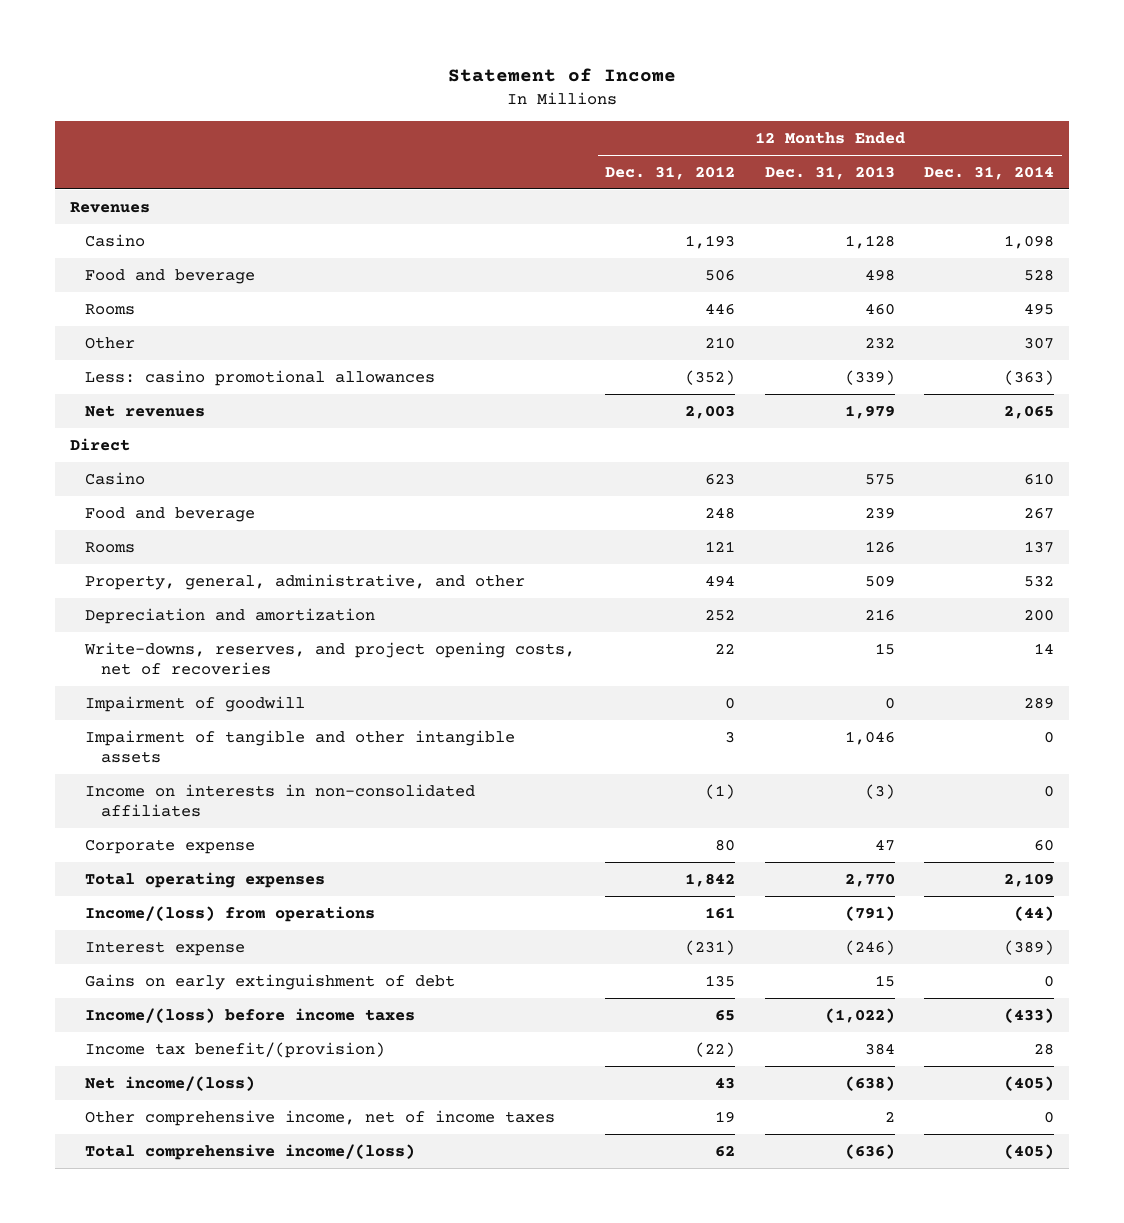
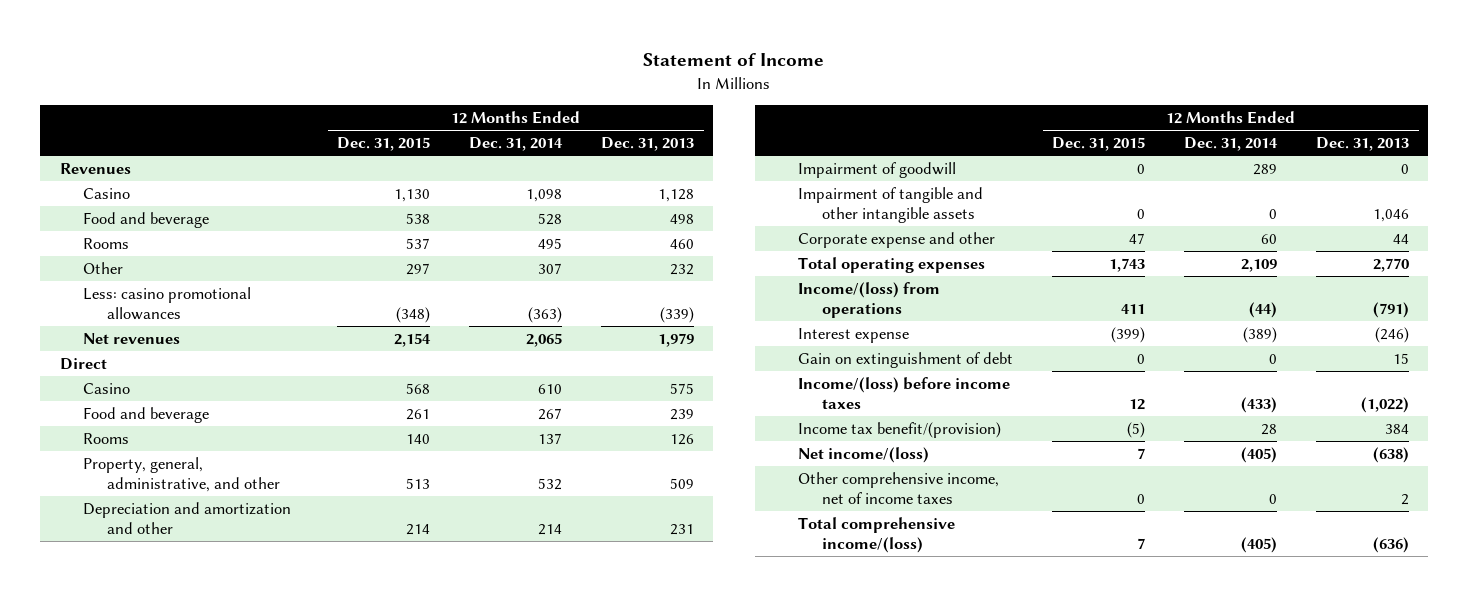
[604,165,735,180] Dec. 31, 2012 -> none
none -> [337,137,431,152] Dec. 31, 2015
[84,641,576,676] Write-downs, reserves, and project opening costs, net of recoveries -> none
[85,607,376,624] Depreciation and amortization -> [83,501,292,535] Depreciation and amortization and other
[864,608,895,621] 216 -> [670,524,695,536] 231
[1024,608,1055,621] 200 -> [538,524,563,536] 214
[85,783,476,818] Income on interests in non-consolidated affiliates -> none
[85,838,256,854] Corporate expense -> [798,231,996,248] Corporate expense and other
[874,838,895,851] 47 -> [1393,233,1410,244] 44
[85,973,456,990] Gains on early extinguishment of debt -> [798,351,1014,368] Gain on extinguishment of debt

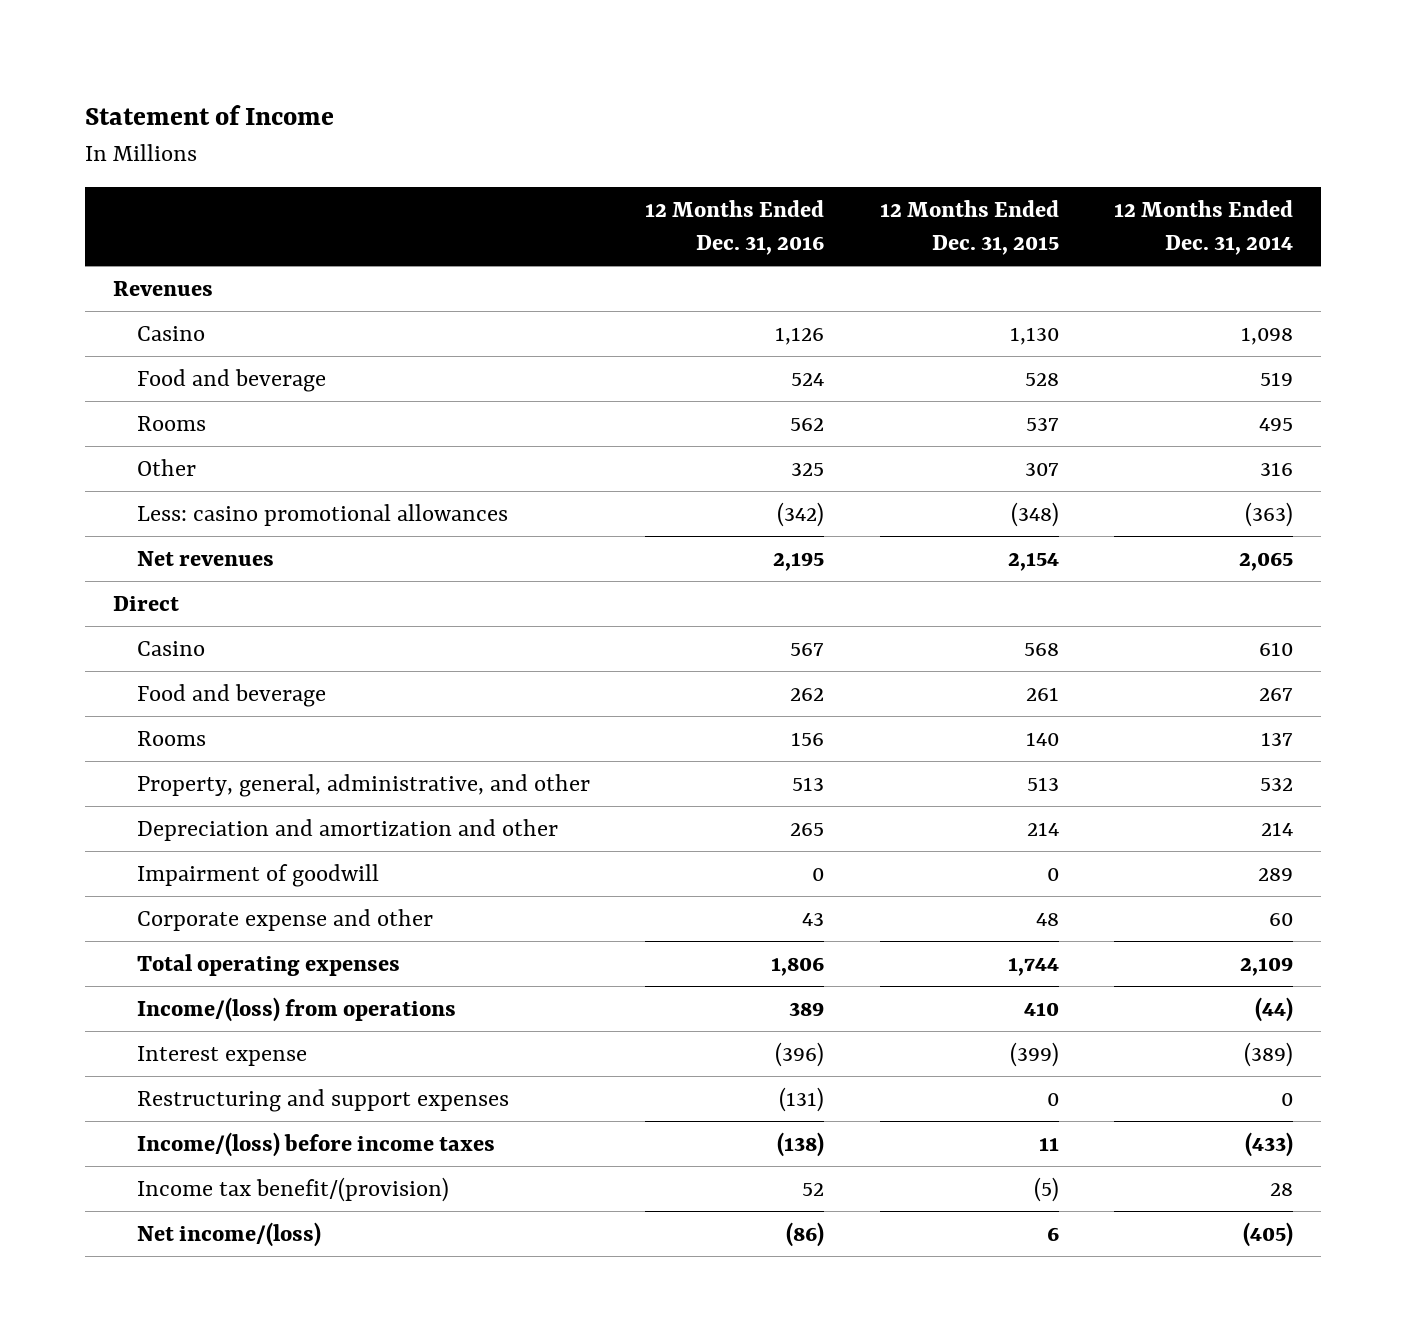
[601,137,695,152] Dec. 31, 2013 -> none
none -> [645,199,825,256] 12 Months Ended Dec. 31, 2016
[406,212,431,224] 538 -> [1024,372,1059,386] 528
[538,212,563,225] 528 -> [1260,371,1294,386] 519
[406,262,431,275] 297 -> [1024,462,1059,476] 307
[538,262,563,274] 307 -> [1260,461,1294,476] 316
[798,186,984,224] Impairment of tangible and other intangible assets -> none
[1129,232,1146,244] 47 -> [1035,912,1059,926] 48
[1109,257,1146,272] 1,743 -> [1007,957,1059,976] 1,744
[1121,304,1146,315] 411 -> [1023,1001,1059,1016] 410
[798,351,1014,368] Gain on extinguishment of debt -> none
none -> [136,1088,509,1112] Restructuring and support expenses
[1129,399,1146,411] 12 -> [1038,1137,1059,1151] 11
[798,471,1000,505] Other comprehensive income, net of income taxes -> none
[798,516,956,554] Total comprehensive income/(loss) -> none
[1137,447,1146,459] 7 -> [1046,1226,1059,1241] 6

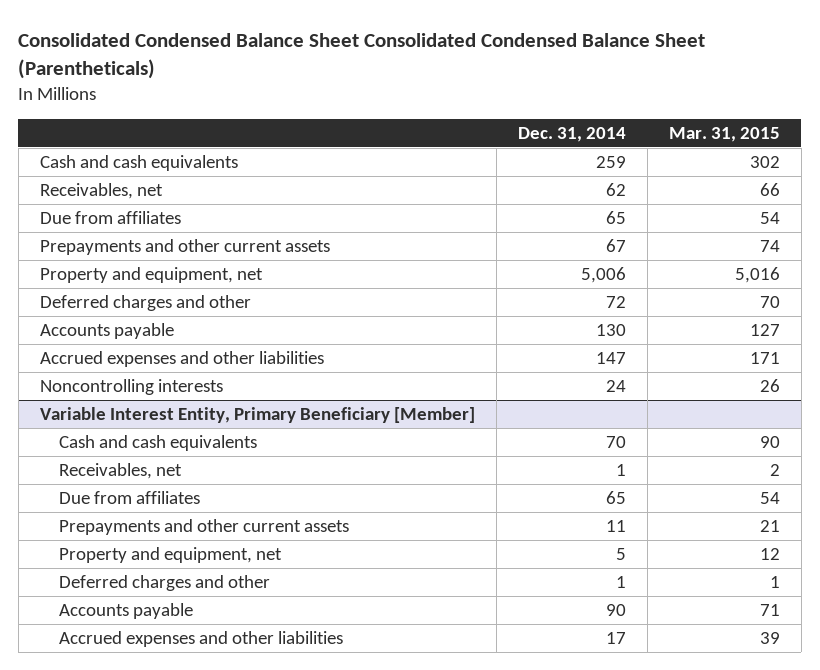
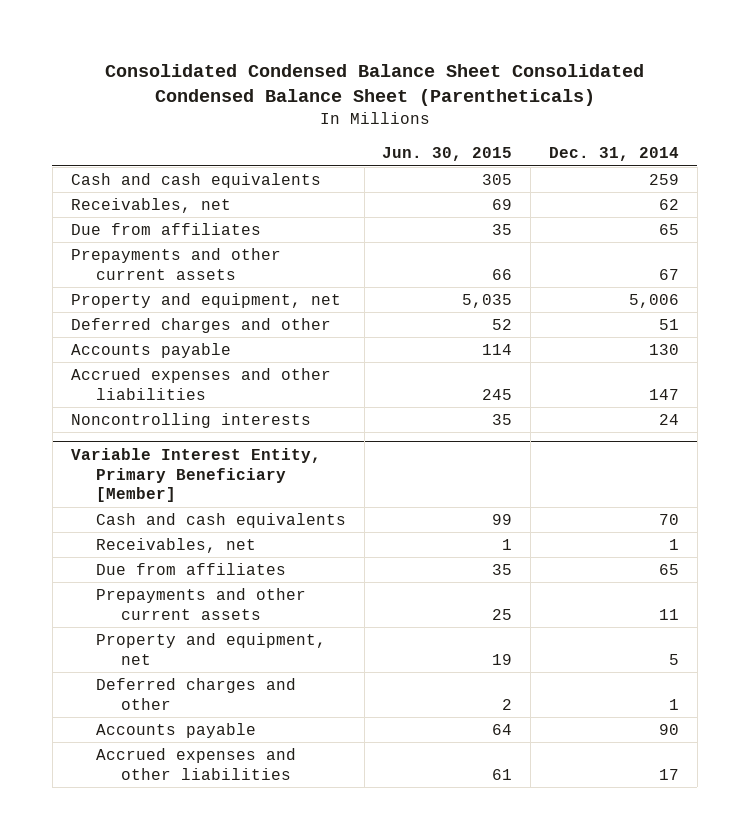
[668,126,780,142] Mar. 31, 2015 -> none
none -> [382,147,513,162] Jun. 30, 2015
[605,295,626,308] 72 -> [658,319,679,331] 51

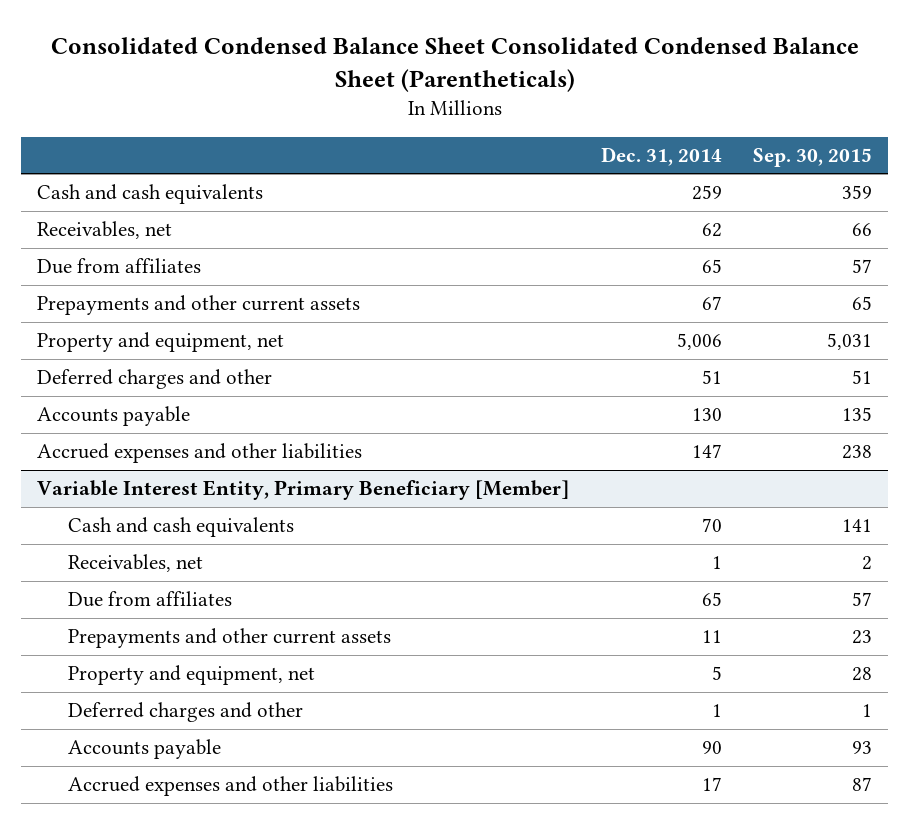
[382,147,513,162] Jun. 30, 2015 -> none
none -> [753,147,873,167] Sep. 30, 2015
[70,413,311,429] Noncontrolling interests -> none

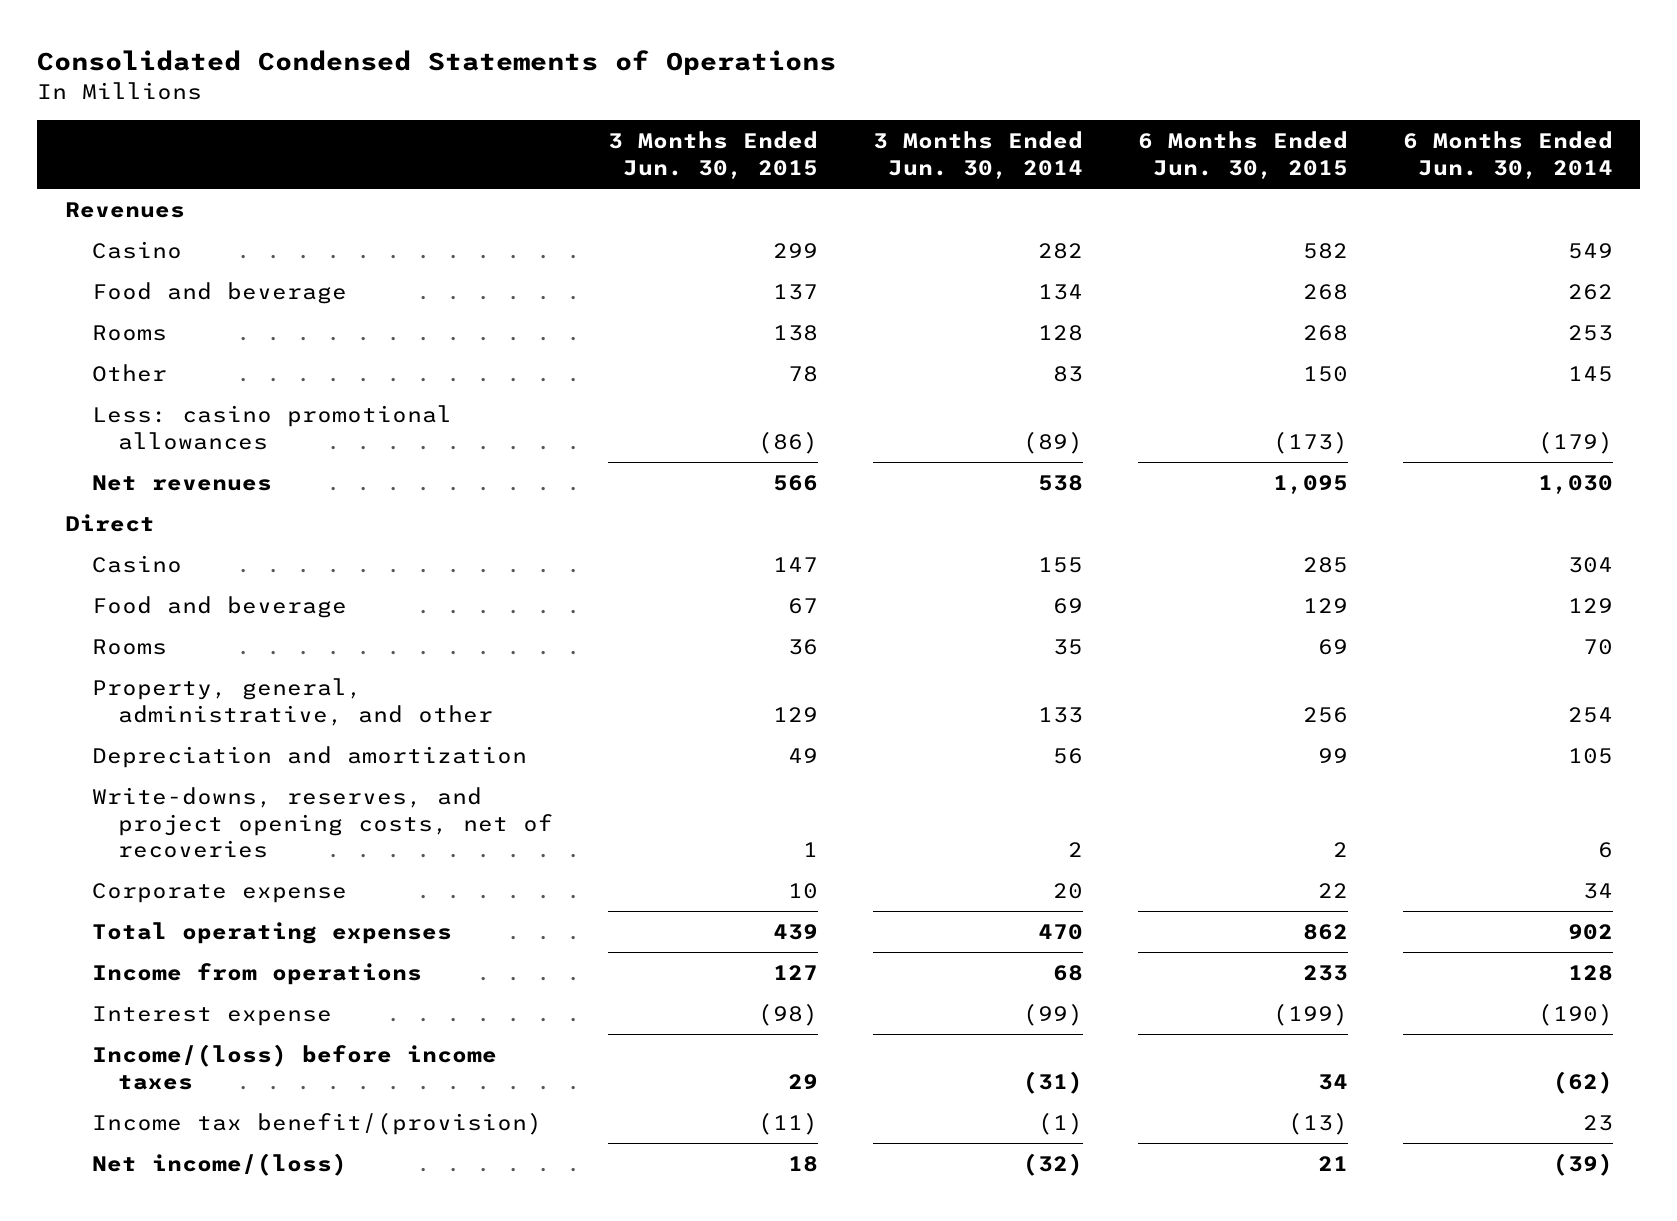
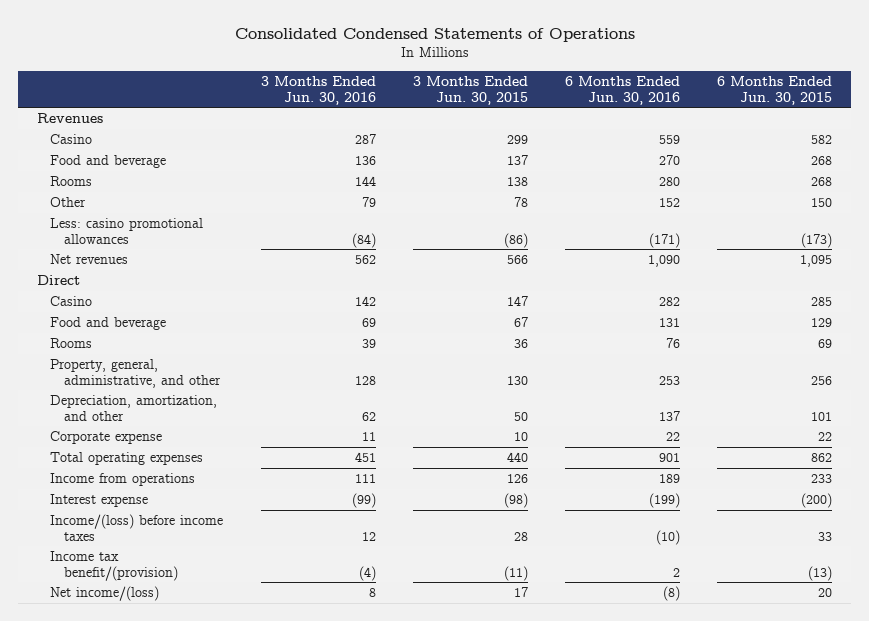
[873,131,1084,179] 3 Months Ended Jun. 30, 2014 -> none
[1402,131,1613,179] 6 Months Ended Jun. 30, 2014 -> none
none -> [260,75,376,105] 3 Months Ended Jun. 30, 2016
none -> [564,75,680,105] 6 Months Ended Jun. 30, 2016
[91,787,554,859] Write-downs, reserves, and project opening costs, net of recoveries -> none
[773,706,819,722] 129 -> [506,375,528,385] 130
[91,746,527,769] Depreciation and amortization -> [50,394,218,421] Depreciation, amortization, and other
[788,748,819,764] 49 -> [513,411,528,421] 50
[1317,748,1348,764] 99 -> [811,411,833,421] 101
[773,924,819,941] 439 -> [506,451,528,462] 440
[773,965,819,981] 127 -> [506,473,528,483] 126
[1272,1003,1348,1027] (199) -> [801,492,833,508] (200)
[788,1073,819,1089] 29 -> [513,531,528,541] 28
[1317,1073,1348,1090] 34 -> [818,531,833,541] 33
[788,1156,819,1173] 18 -> [513,586,528,597] 17
[1317,1156,1348,1172] 21 -> [818,587,833,597] 20

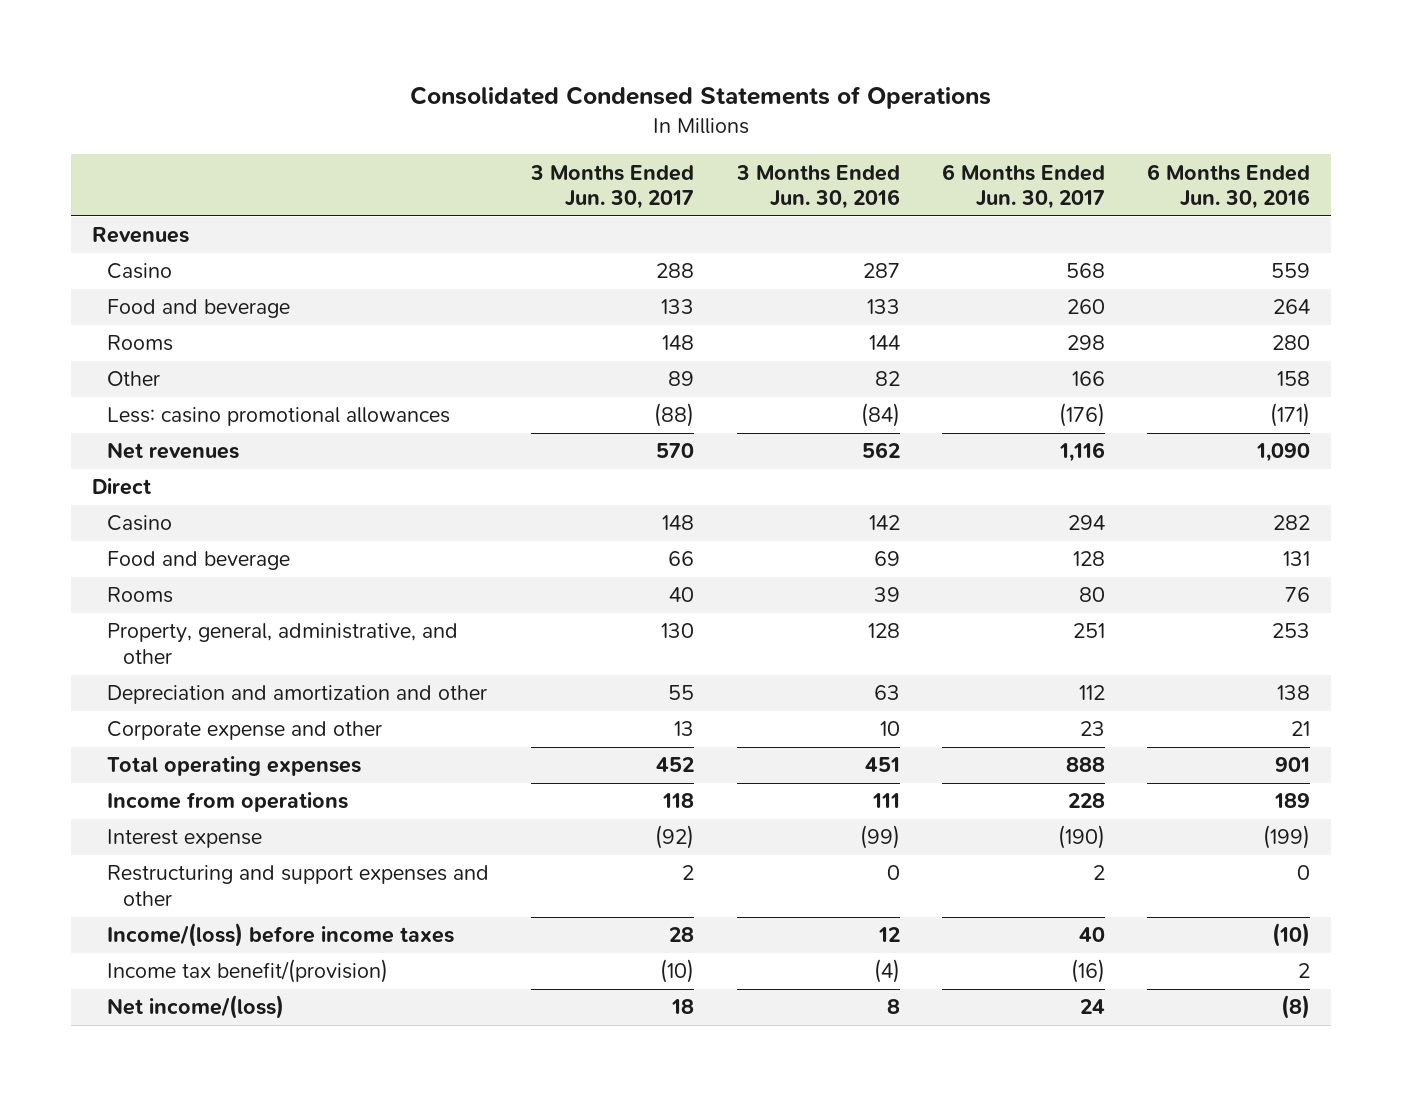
[412,75,528,105] 3 Months Ended Jun. 30, 2015 -> none
[717,75,833,105] 6 Months Ended Jun. 30, 2015 -> none
none -> [530,164,695,210] 3 Months Ended Jun. 30, 2017
none -> [941,163,1105,210] 6 Months Ended Jun. 30, 2017
[354,155,376,165] 136 -> [866,299,900,315] 133
[658,154,680,165] 270 -> [1272,299,1310,315] 264
[361,196,376,207] 79 -> [874,371,900,387] 82
[658,197,680,207] 152 -> [1276,371,1310,387] 158
[50,394,218,421] Depreciation, amortization, and other -> [107,685,488,705] Depreciation and amortization and other
[361,411,376,421] 62 -> [873,685,900,701] 63
[658,410,680,421] 137 -> [1276,685,1310,701] 138
[50,430,163,444] Corporate expense -> [107,721,383,741] Corporate expense and other
[361,431,376,441] 11 -> [879,721,900,737] 10
[665,431,680,441] 22 -> [1290,721,1310,737] 21
none -> [107,865,490,906] Restructuring and support expenses and other

